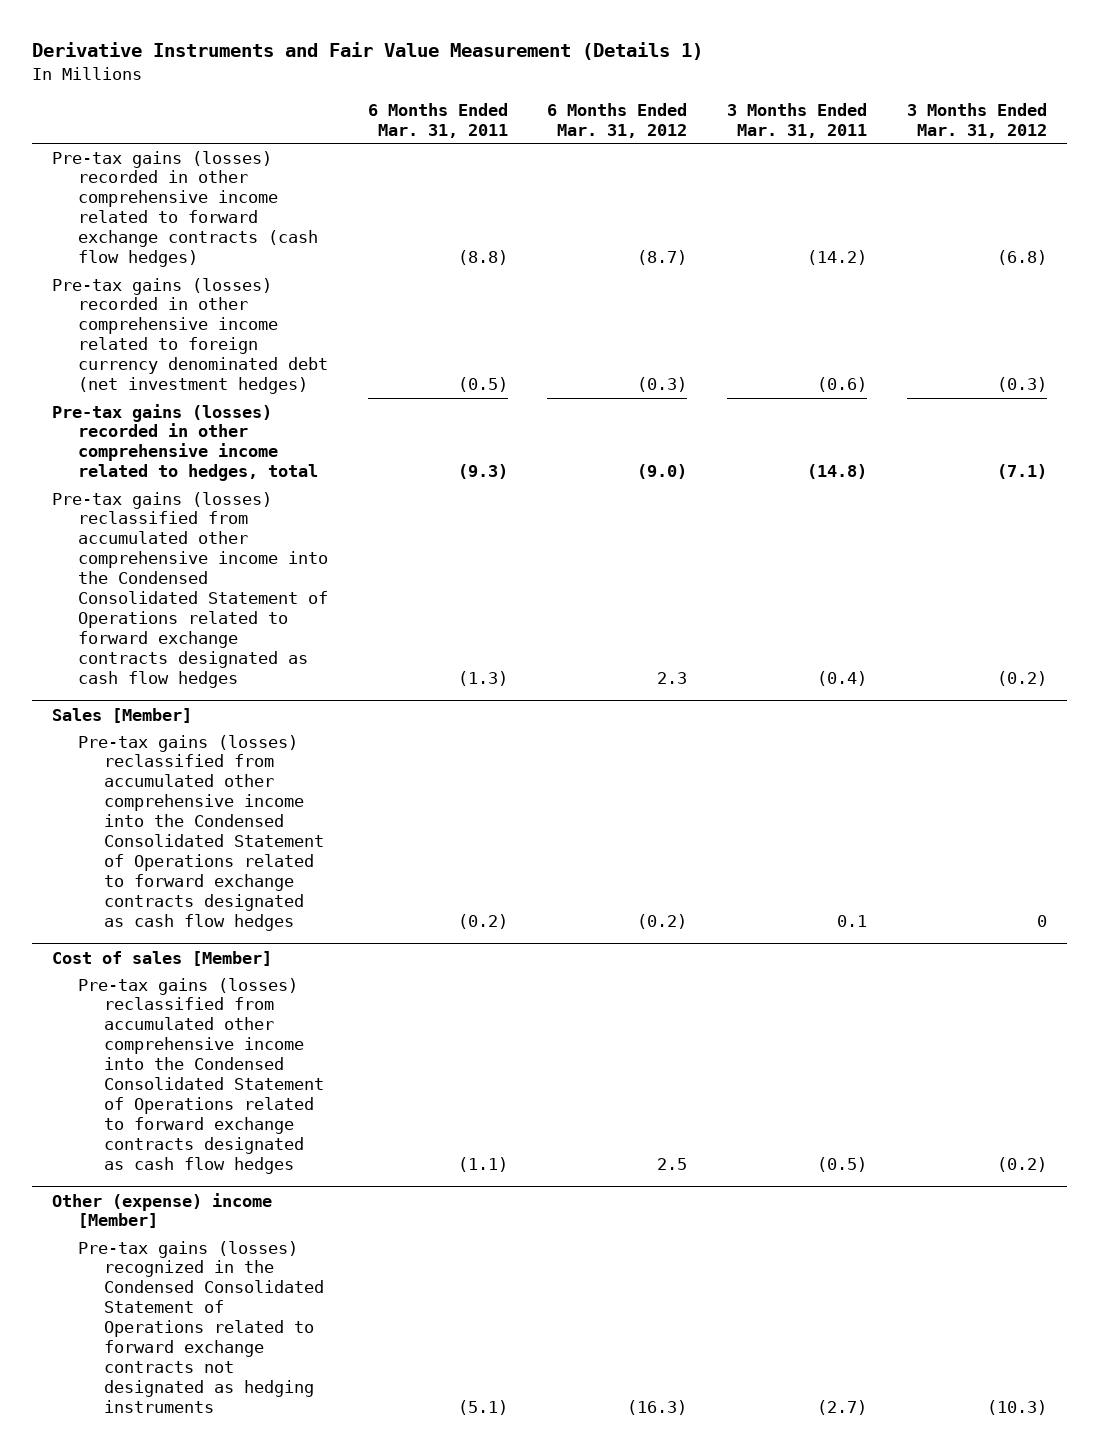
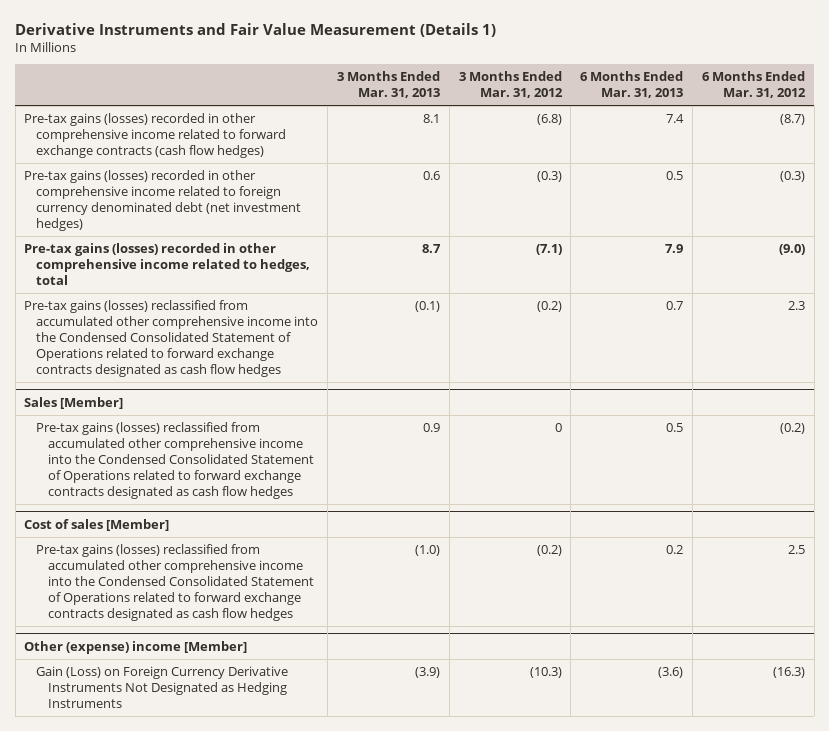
[367,102,508,138] 6 Months Ended Mar. 31, 2011 -> none
[727,102,868,138] 3 Months Ended Mar. 31, 2011 -> none
none -> [336,71,440,99] 3 Months Ended Mar. 31, 2013
none -> [580,71,684,99] 6 Months Ended Mar. 31, 2013
[77,1240,324,1413] Pre-tax gains (losses) recognized in the Condensed Consolidated Statement of Operations related to forward exchange contracts not designated as hedging instruments -> [36,666,289,708] Gain (Loss) on Foreign Currency Derivative Instruments Not Designated as Hedging Instruments

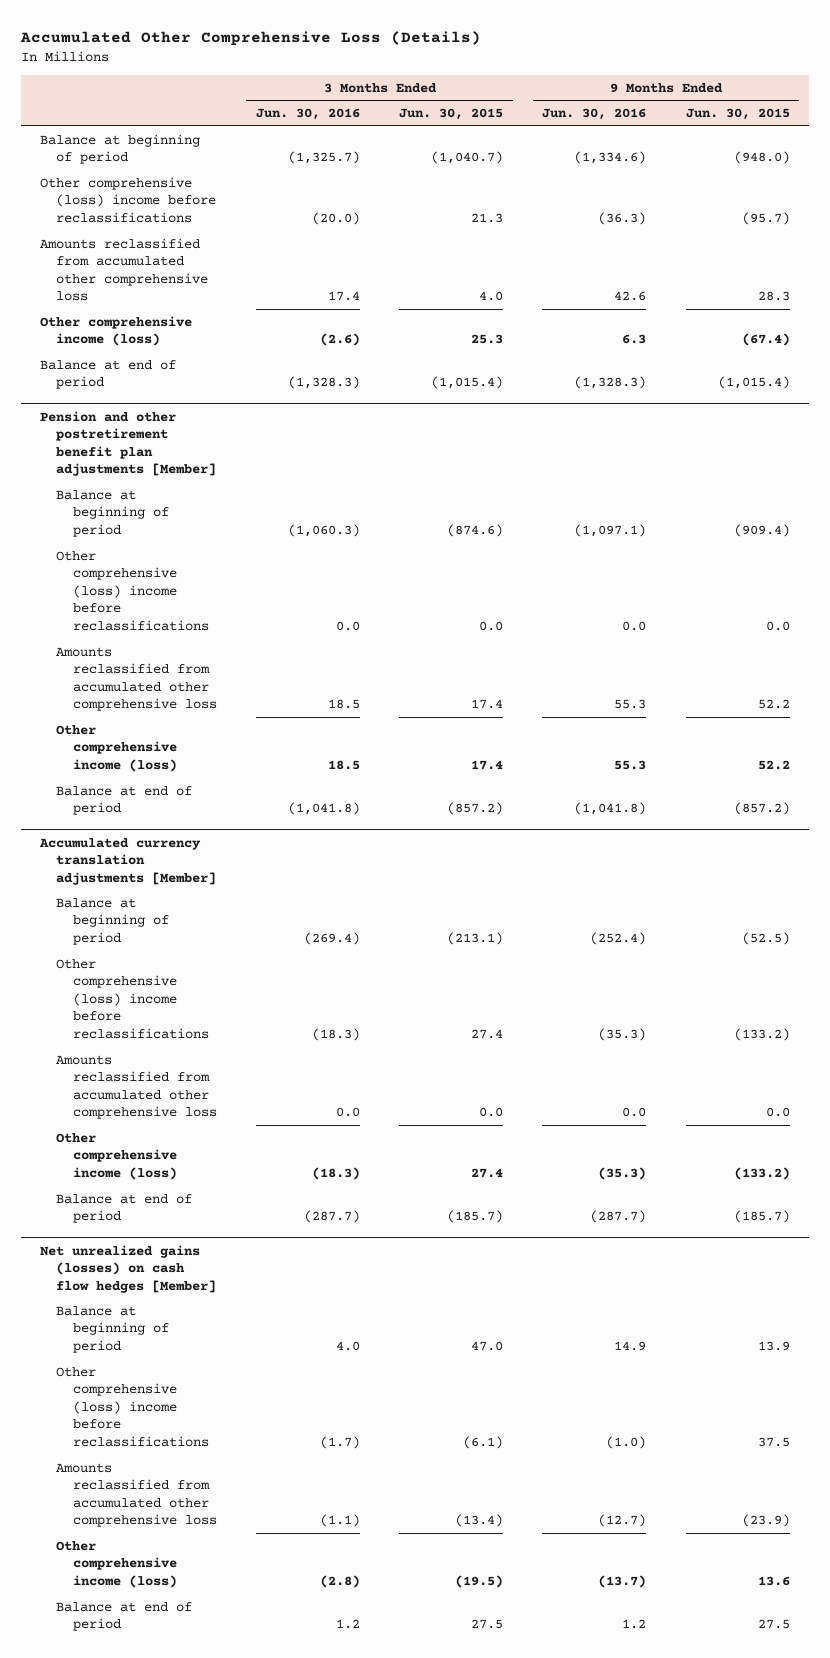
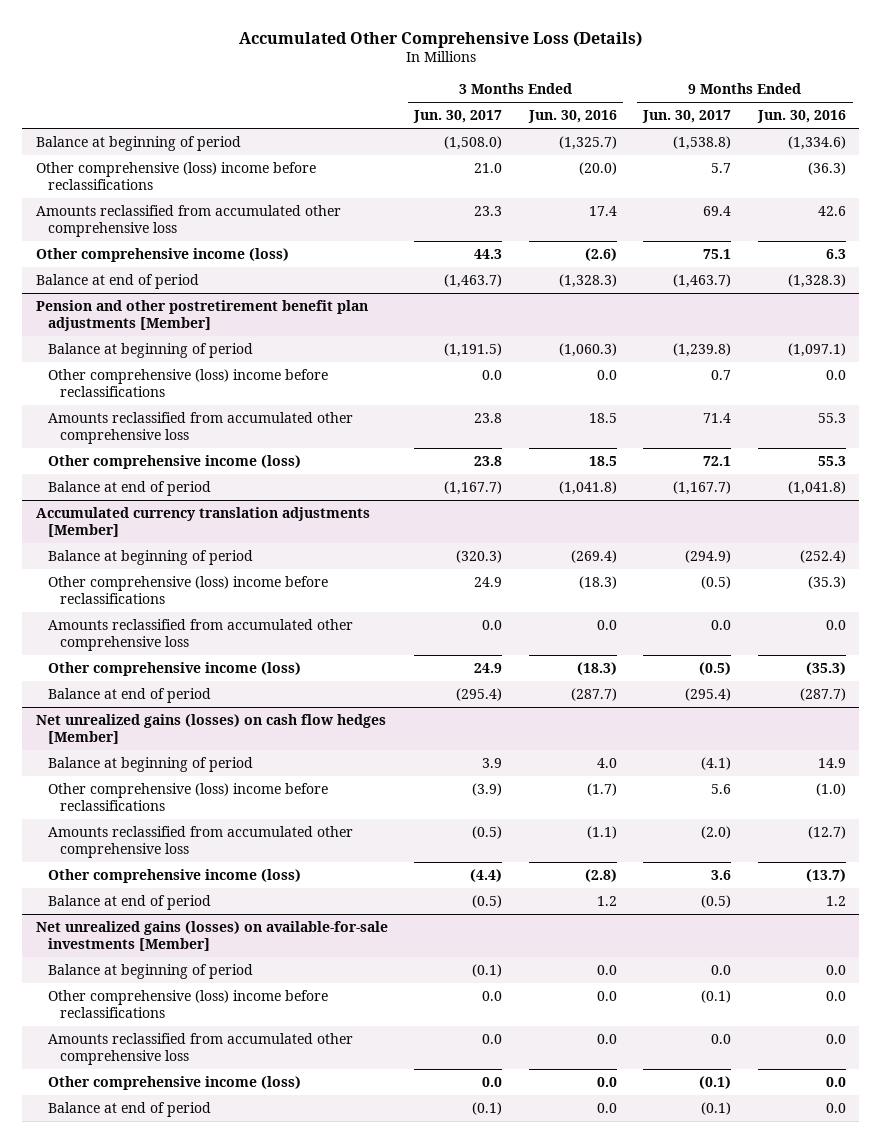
[399,108,504,121] Jun. 30, 2015 -> none
[685,108,790,121] Jun. 30, 2015 -> none
none -> [413,110,503,124] Jun. 30, 2017
none -> [642,110,732,124] Jun. 30, 2017
none -> [35,920,388,951] Net unrealized gains (losses) on available-for-sale investments [Member]
none -> [47,963,253,979] Balance at beginning of period
none -> [47,989,328,1018] Other comprehensive (loss) income before reclassifications
none -> [47,1032,353,1065] Amounts reclassified from accumulated other comprehensive loss
none -> [47,1075,301,1090] Other comprehensive income (loss)
none -> [47,1101,211,1117] Balance at end of period

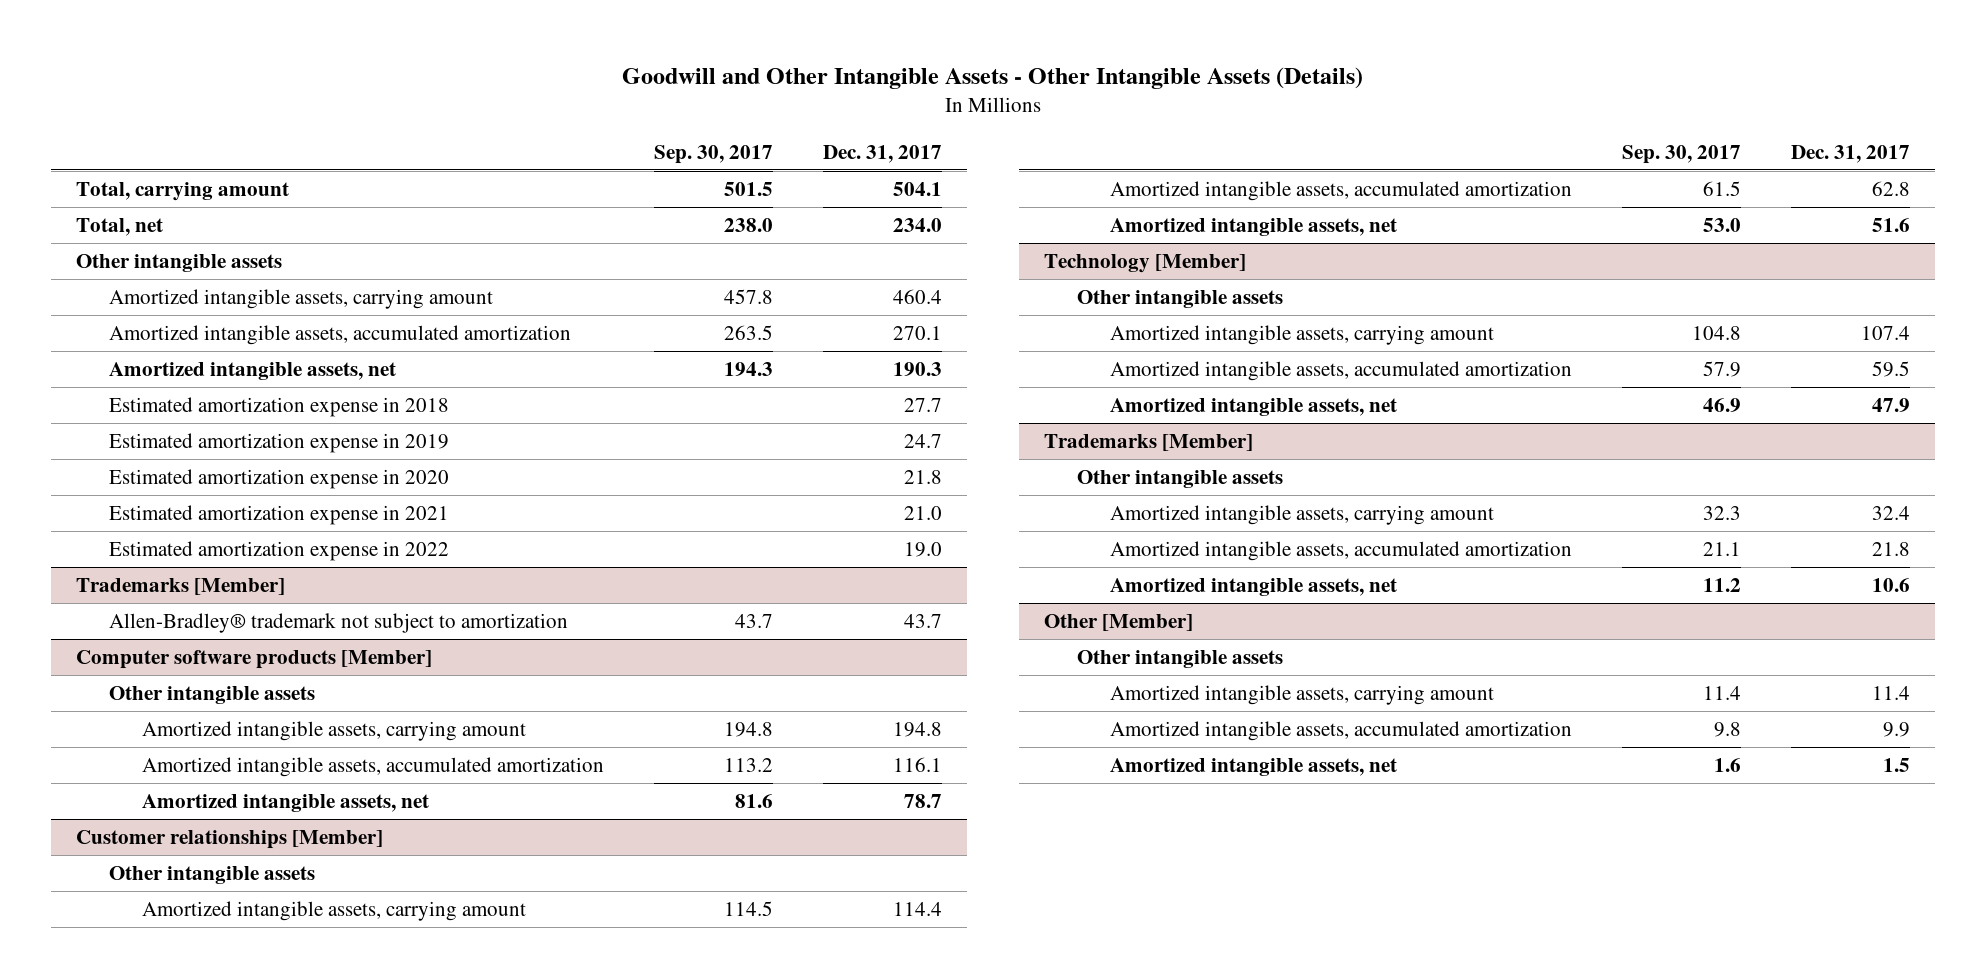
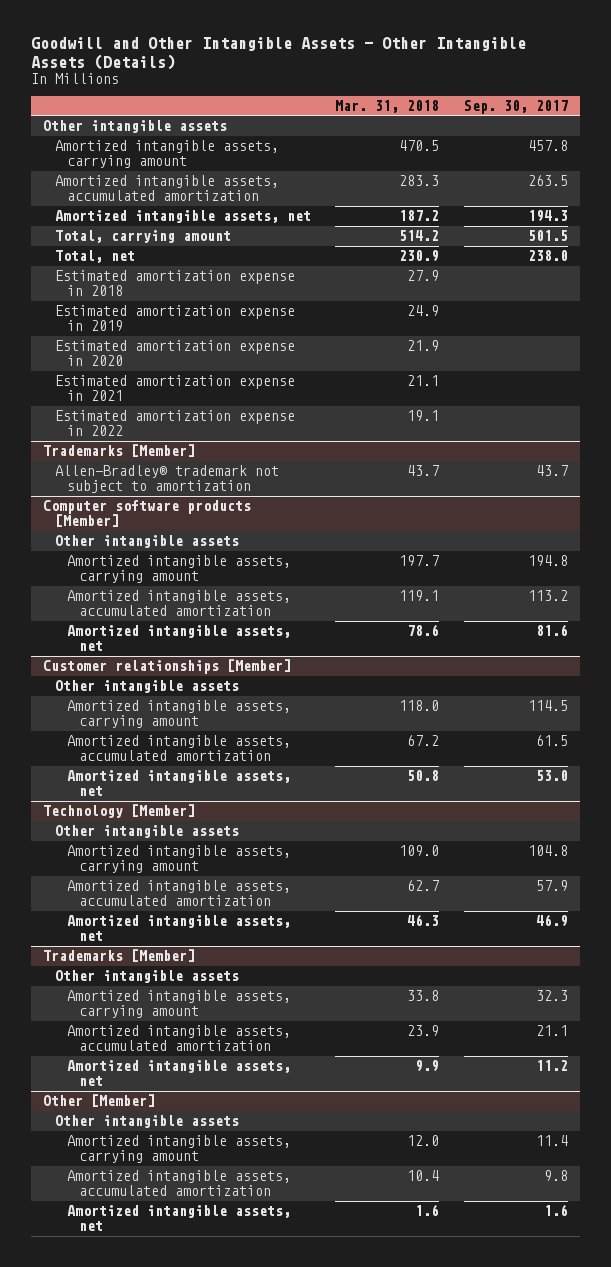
[822,144,942,163] Dec. 31, 2017 -> none
none -> [335,99,440,113] Mar. 31, 2018
[76,182,290,202] Total, carrying amount -> [54,230,231,244] Total, carrying amount
[76,218,164,237] Total, net -> [54,250,135,264] Total, net

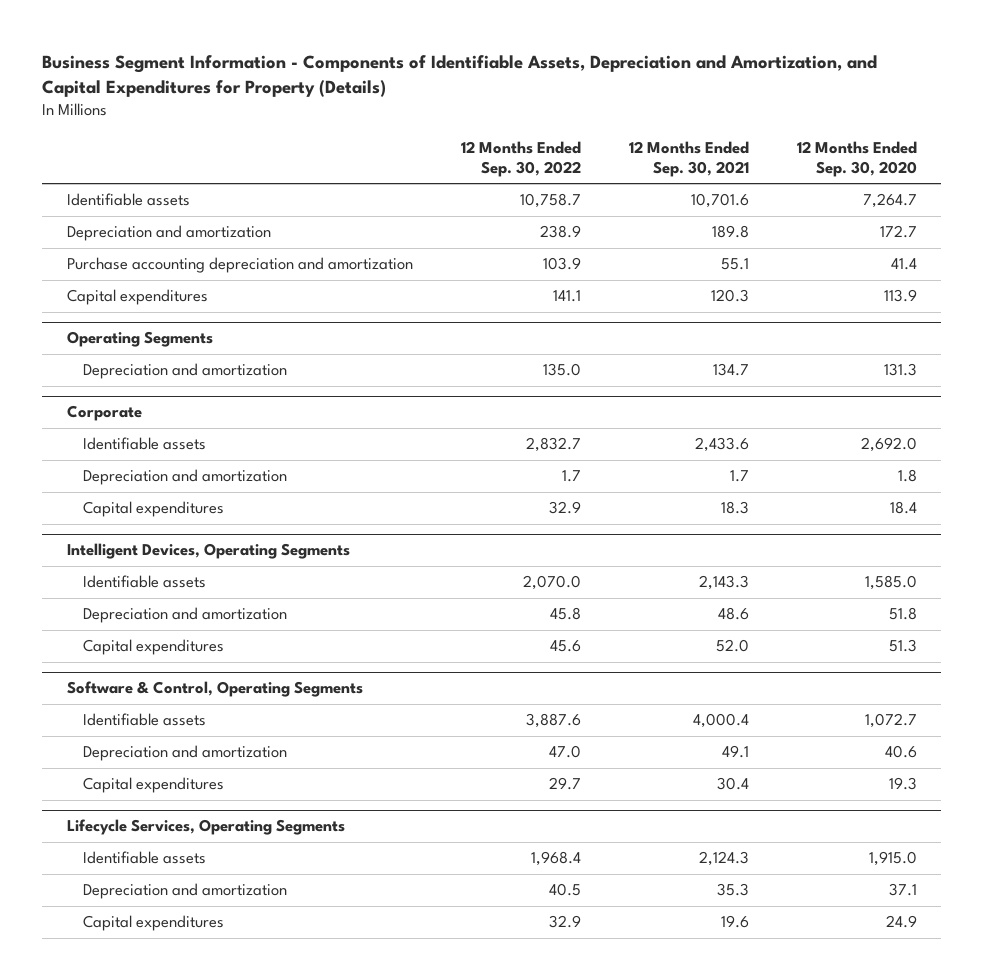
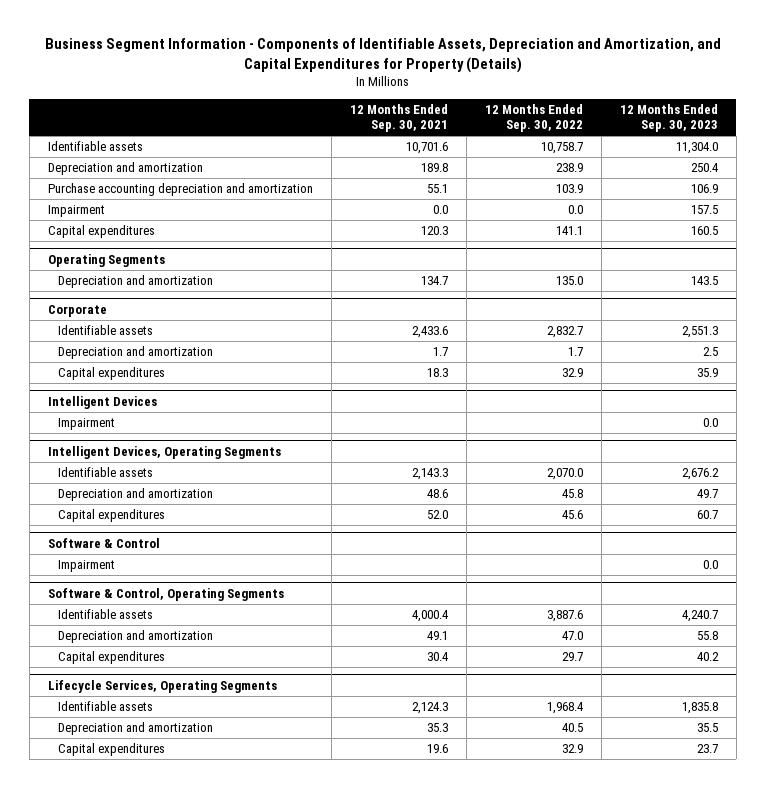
[797,140,918,177] 12 Months Ended Sep. 30, 2020 -> none
none -> [619,103,718,133] 12 Months Ended Sep. 30, 2023
none -> [47,204,105,217] Impairment
none -> [47,395,157,409] Intelligent Devices
none -> [58,417,116,430] Impairment
none -> [47,537,160,548] Software & Control
none -> [58,559,116,572] Impairment

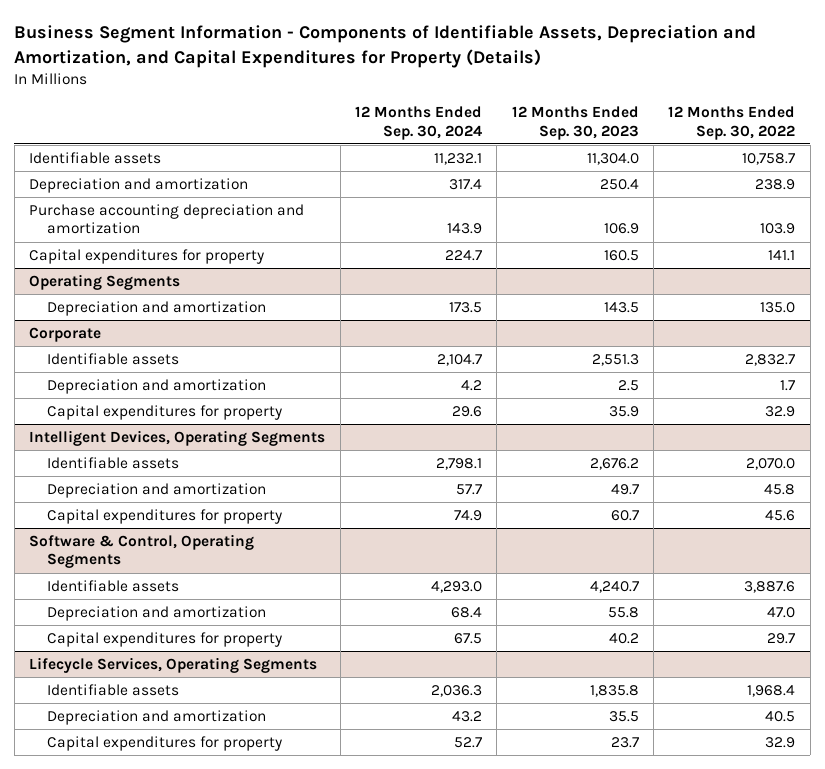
[349,103,448,133] 12 Months Ended Sep. 30, 2021 -> none
none -> [354,106,482,140] 12 Months Ended Sep. 30, 2024
[47,204,105,217] Impairment -> none
[47,224,155,238] Capital expenditures -> [29,249,265,265] Capital expenditures for property
[47,395,157,409] Intelligent Devices -> none
[58,417,116,430] Impairment -> none
[58,366,166,380] Capital expenditures -> [46,405,282,421] Capital expenditures for property
[47,537,160,548] Software & Control -> none
[58,559,116,572] Impairment -> none
[58,508,166,522] Capital expenditures -> [46,509,282,525] Capital expenditures for property
[58,650,166,664] Capital expenditures -> [46,632,282,648] Capital expenditures for property
[58,742,166,756] Capital expenditures -> [46,736,282,752] Capital expenditures for property

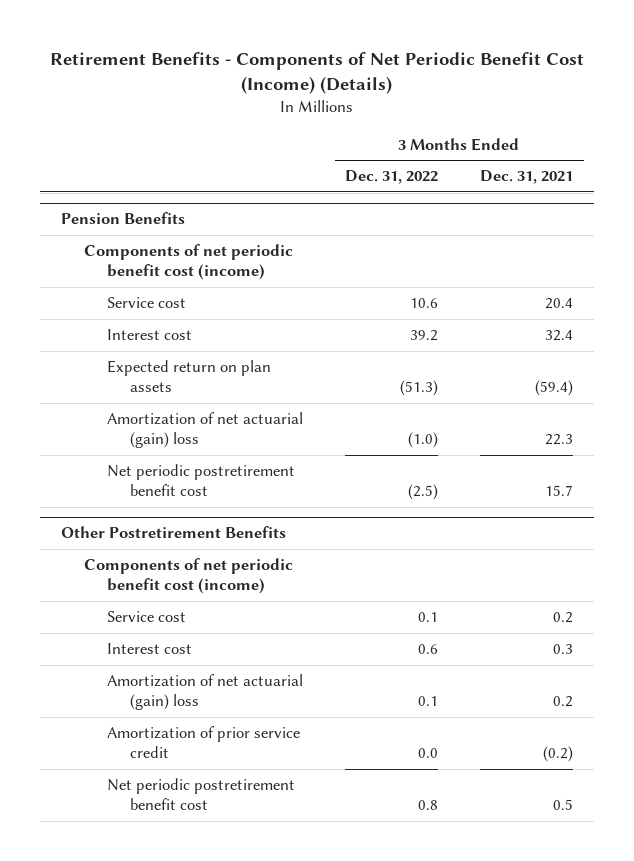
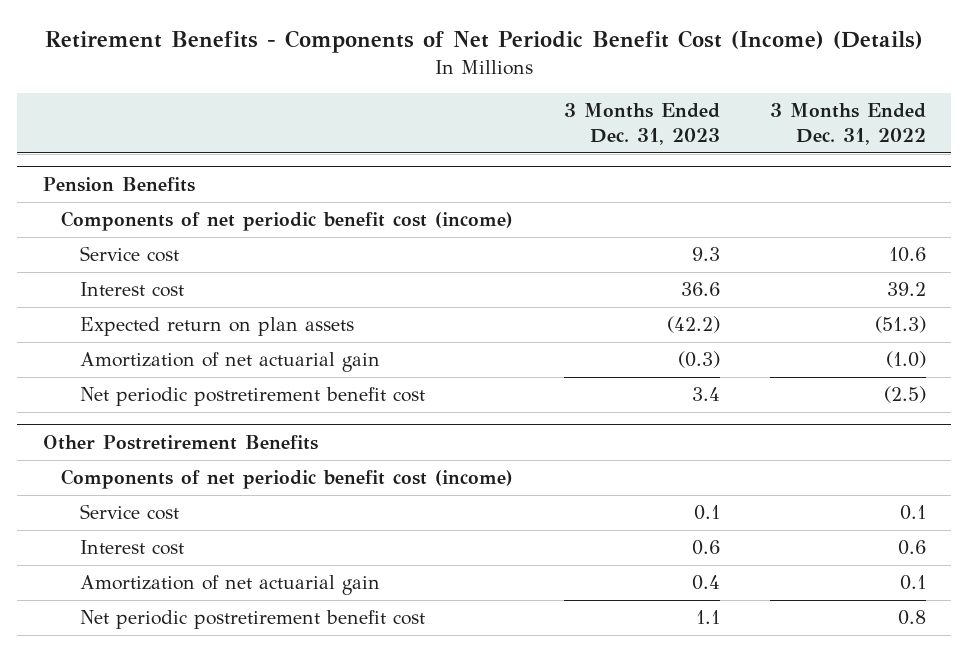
[480,170,574,185] Dec. 31, 2021 -> none
none -> [563,103,720,145] 3 Months Ended Dec. 31, 2023
[106,412,303,449] Amortization of net actuarial (gain) loss -> [80,352,381,373] Amortization of net actuarial gain
[106,726,300,759] Amortization of prior service credit -> none
[106,674,303,711] Amortization of net actuarial (gain) loss -> [80,575,381,596] Amortization of net actuarial gain

